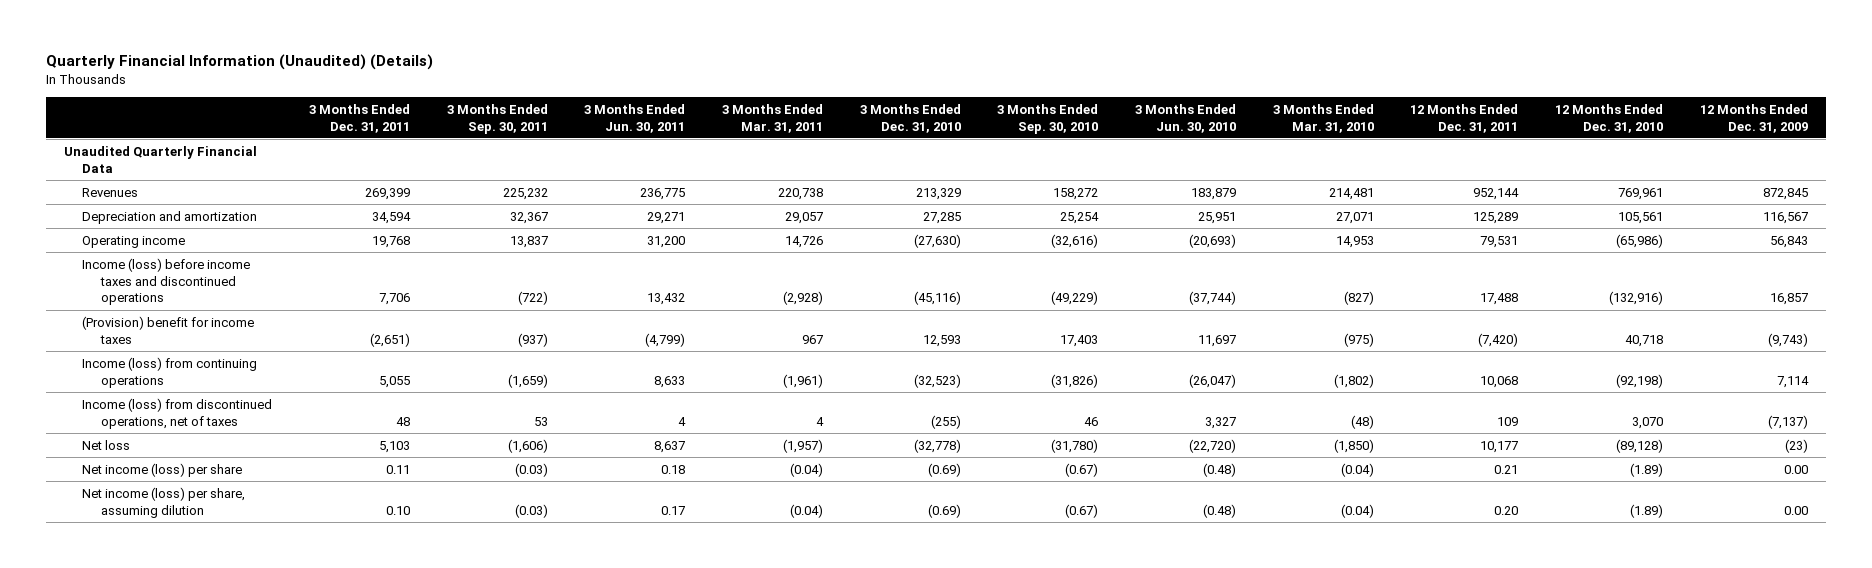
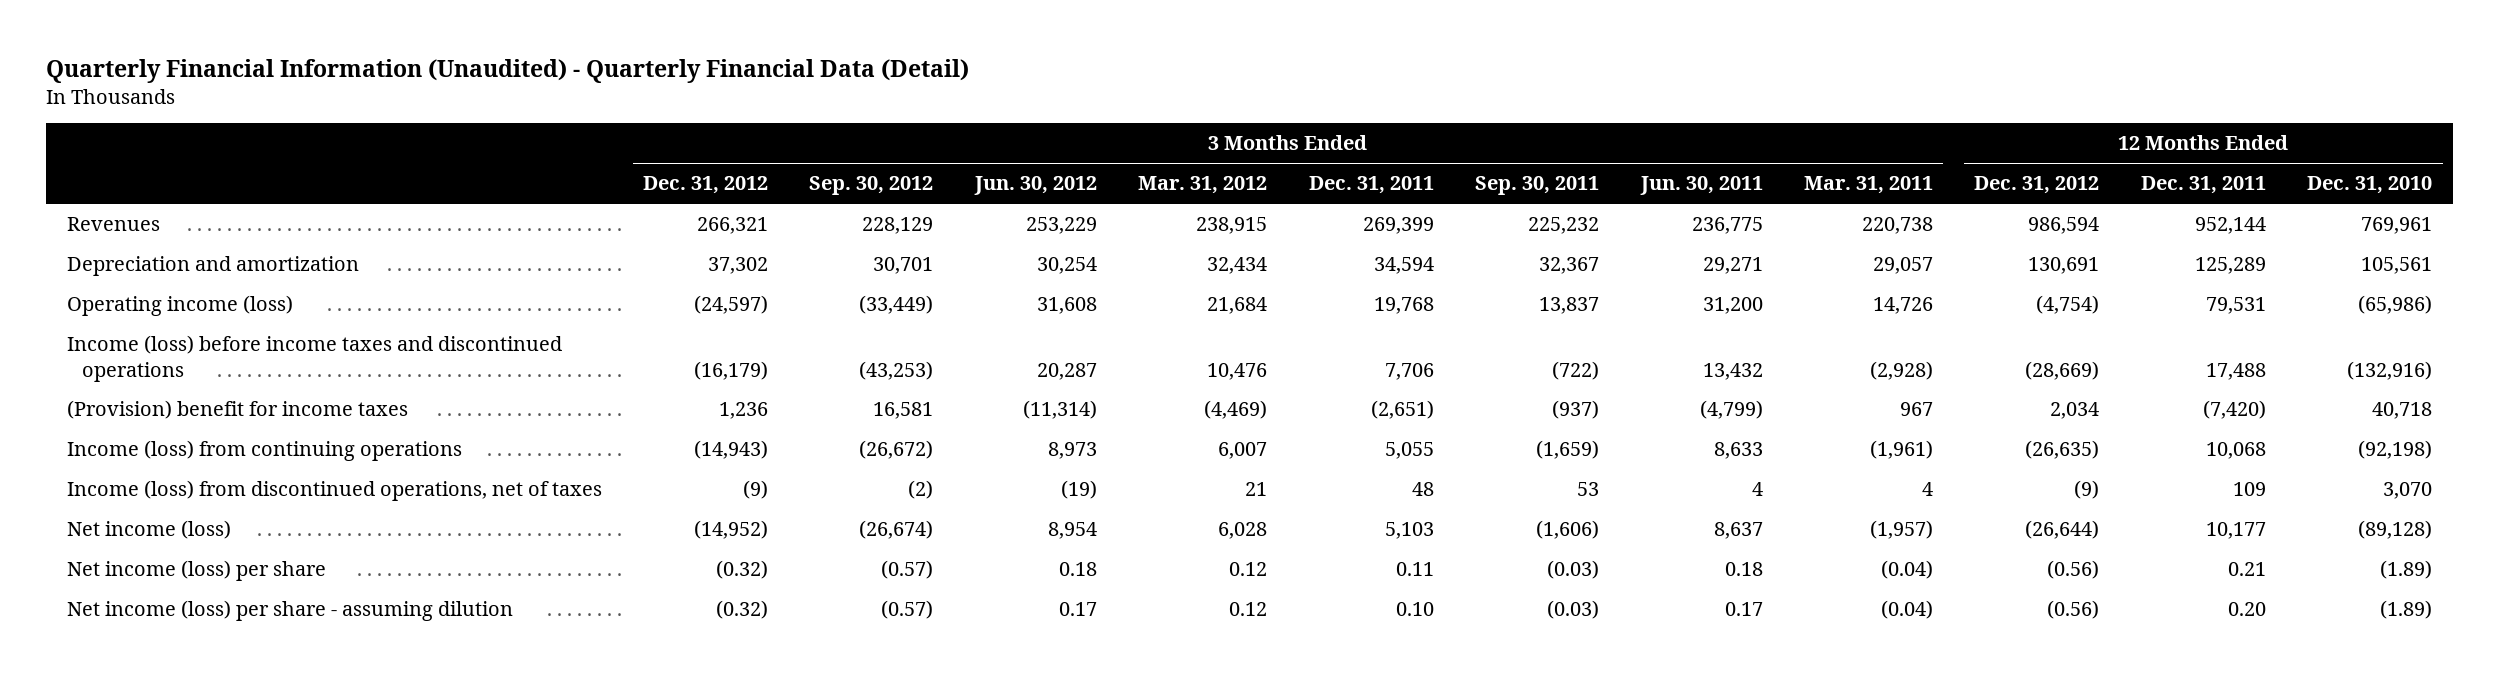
[45,54,433,71] Quarterly Financial Information (Unaudited) (Details) -> [45,58,969,83] Quarterly Financial Information (Unaudited) - Quarterly Financial Data (Detail)
[859,103,961,133] 3 Months Ended Dec. 31, 2010 -> none
[997,103,1099,134] 3 Months Ended Sep. 30, 2010 -> none
[1134,103,1236,133] 3 Months Ended Jun. 30, 2010 -> none
[1272,103,1374,133] 3 Months Ended Mar. 31, 2010 -> none
[1699,103,1808,133] 12 Months Ended Dec. 31, 2009 -> none
none -> [643,176,769,195] Dec. 31, 2012
none -> [809,176,934,196] Sep. 30, 2012
none -> [973,176,1097,196] Jun. 30, 2012
none -> [1138,176,1268,195] Mar. 31, 2012
none -> [1974,176,2100,195] Dec. 31, 2012
[64,145,258,173] Unaudited Quarterly Financial Data -> none
[82,235,186,248] Operating income -> [66,295,293,317] Operating income (loss)
[82,439,131,450] Net loss -> [66,520,231,540] Net income (loss)
[82,486,246,518] Net income (loss) per share, assuming dilution -> [66,600,513,622] Net income (loss) per share - assuming dilution

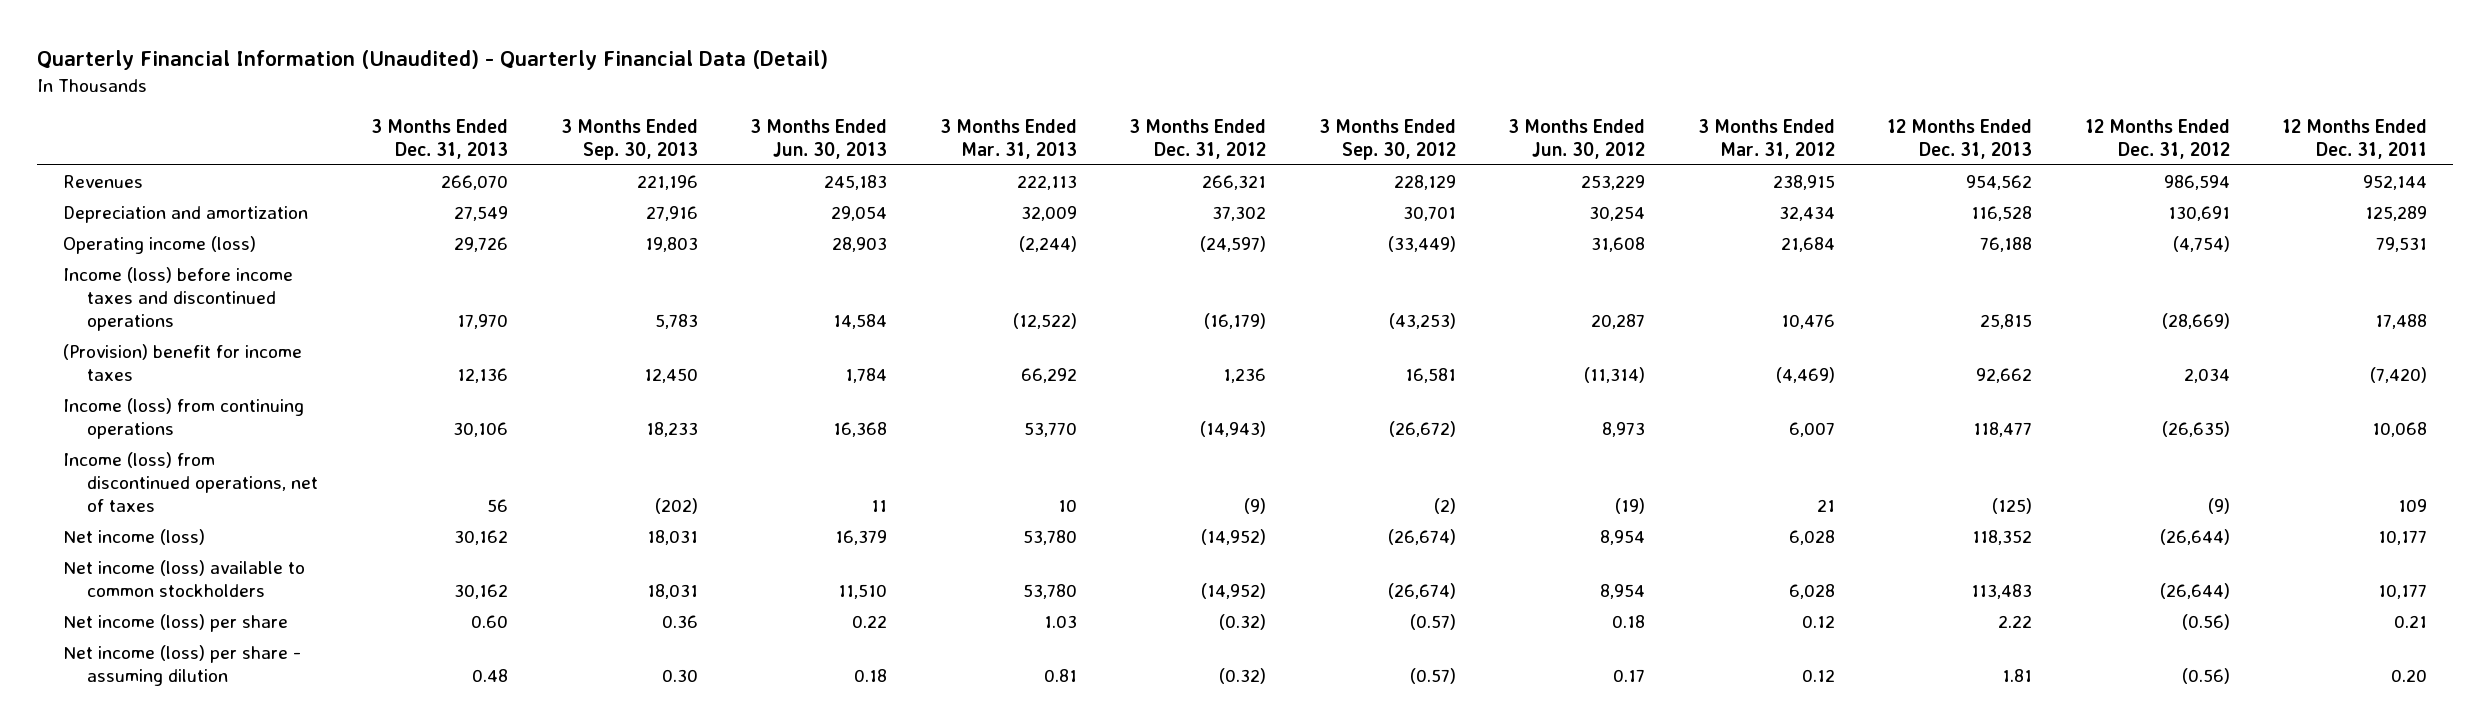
[1308,176,1434,195] Dec. 31, 2011 -> none
[1475,176,1600,196] Sep. 30, 2011 -> none
[1639,176,1763,196] Jun. 30, 2011 -> none
[1803,176,1933,195] Mar. 31, 2011 -> none
[2307,176,2433,195] Dec. 31, 2010 -> none
none -> [371,118,509,159] 3 Months Ended Dec. 31, 2013
none -> [560,118,698,160] 3 Months Ended Sep. 30, 2013
none -> [750,118,888,159] 3 Months Ended Jun. 30, 2013
none -> [939,118,1077,159] 3 Months Ended Mar. 31, 2013
none -> [1887,118,2033,159] 12 Months Ended Dec. 31, 2013
none -> [62,560,305,597] Net income (loss) available to common stockholders

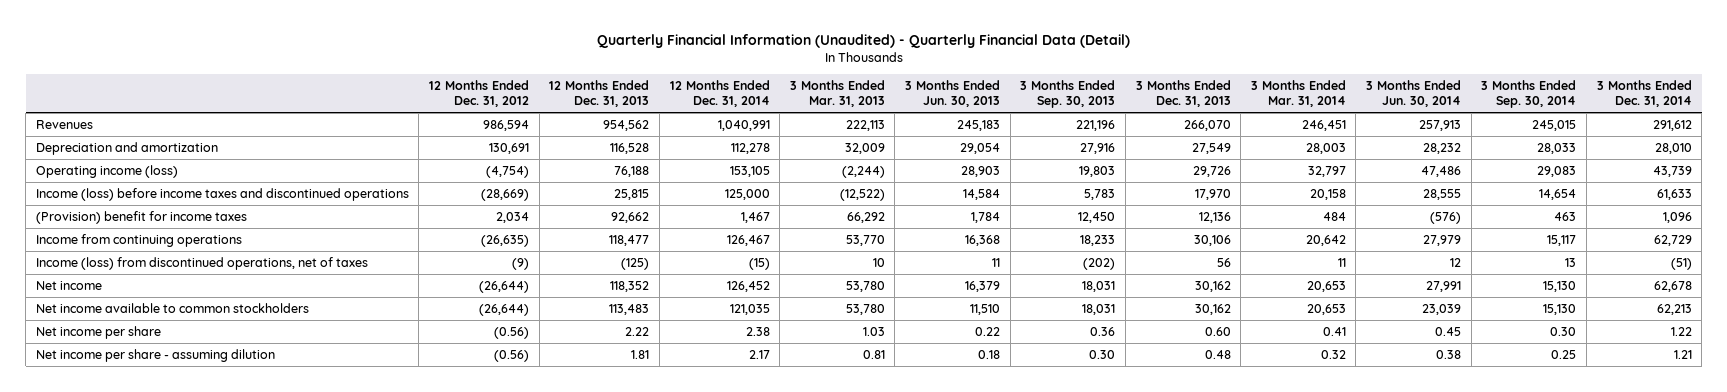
[1129,118,1267,159] 3 Months Ended Dec. 31, 2012 -> none
[1318,118,1456,160] 3 Months Ended Sep. 30, 2012 -> none
[1508,118,1646,159] 3 Months Ended Jun. 30, 2012 -> none
[1697,118,1835,159] 3 Months Ended Mar. 31, 2012 -> none
[2282,118,2428,159] 12 Months Ended Dec. 31, 2011 -> none
none -> [669,79,770,108] 12 Months Ended Dec. 31, 2014
none -> [1250,79,1346,108] 3 Months Ended Mar. 31, 2014
none -> [1366,79,1462,108] 3 Months Ended Jun. 30, 2014
none -> [1481,79,1577,109] 3 Months Ended Sep. 30, 2014
none -> [1596,79,1692,108] 3 Months Ended Dec. 31, 2014
[62,398,304,439] Income (loss) from continuing operations -> [35,233,242,247] Income from continuing operations
[62,529,205,546] Net income (loss) -> [35,280,102,290] Net income
[62,560,305,597] Net income (loss) available to common stockholders -> [35,302,309,313] Net income available to common stockholders
[62,614,288,633] Net income (loss) per share -> [35,325,161,339] Net income per share
[62,645,301,686] Net income (loss) per share - assuming dilution -> [35,348,275,362] Net income per share - assuming dilution

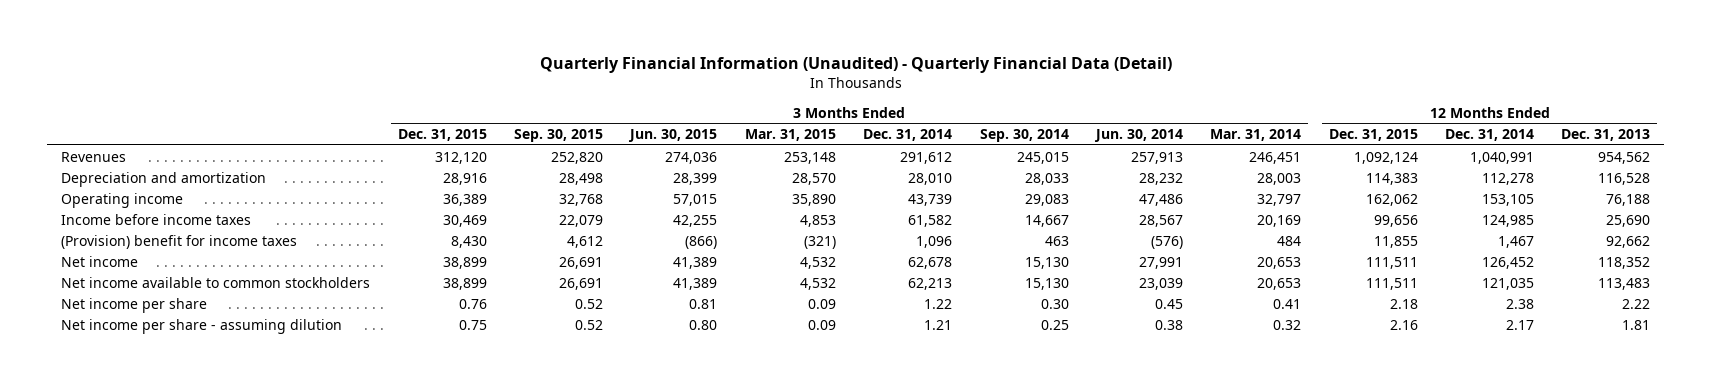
[429,79,530,108] 12 Months Ended Dec. 31, 2012 -> none
[789,79,885,108] 3 Months Ended Mar. 31, 2013 -> none
[905,79,1001,108] 3 Months Ended Jun. 30, 2013 -> none
[1020,79,1116,109] 3 Months Ended Sep. 30, 2013 -> none
[1135,79,1231,108] 3 Months Ended Dec. 31, 2013 -> none
none -> [397,129,487,142] Dec. 31, 2015
none -> [513,129,603,143] Sep. 30, 2015
none -> [628,129,718,143] Jun. 30, 2015
none -> [744,129,836,142] Mar. 31, 2015
none -> [1328,129,1418,142] Dec. 31, 2015
[35,164,178,178] Operating income (loss) -> [61,192,184,208] Operating income
[35,187,409,201] Income (loss) before income taxes and discontinued operations -> [61,213,252,225] Income before income taxes
[614,188,650,200] 25,815 -> [1606,214,1651,227] 25,690
[724,188,770,200] 125,000 -> [1482,214,1535,227] 124,985
[1309,188,1346,200] 20,158 -> [1257,214,1302,227] 20,169
[1423,188,1462,200] 28,555 -> [1138,214,1183,227] 28,567
[1539,188,1577,200] 14,654 -> [1024,214,1069,227] 14,667
[1656,188,1692,200] 61,633 -> [908,214,953,227] 61,582
[35,233,242,247] Income from continuing operations -> none
[35,256,368,270] Income (loss) from discontinued operations, net of taxes -> none

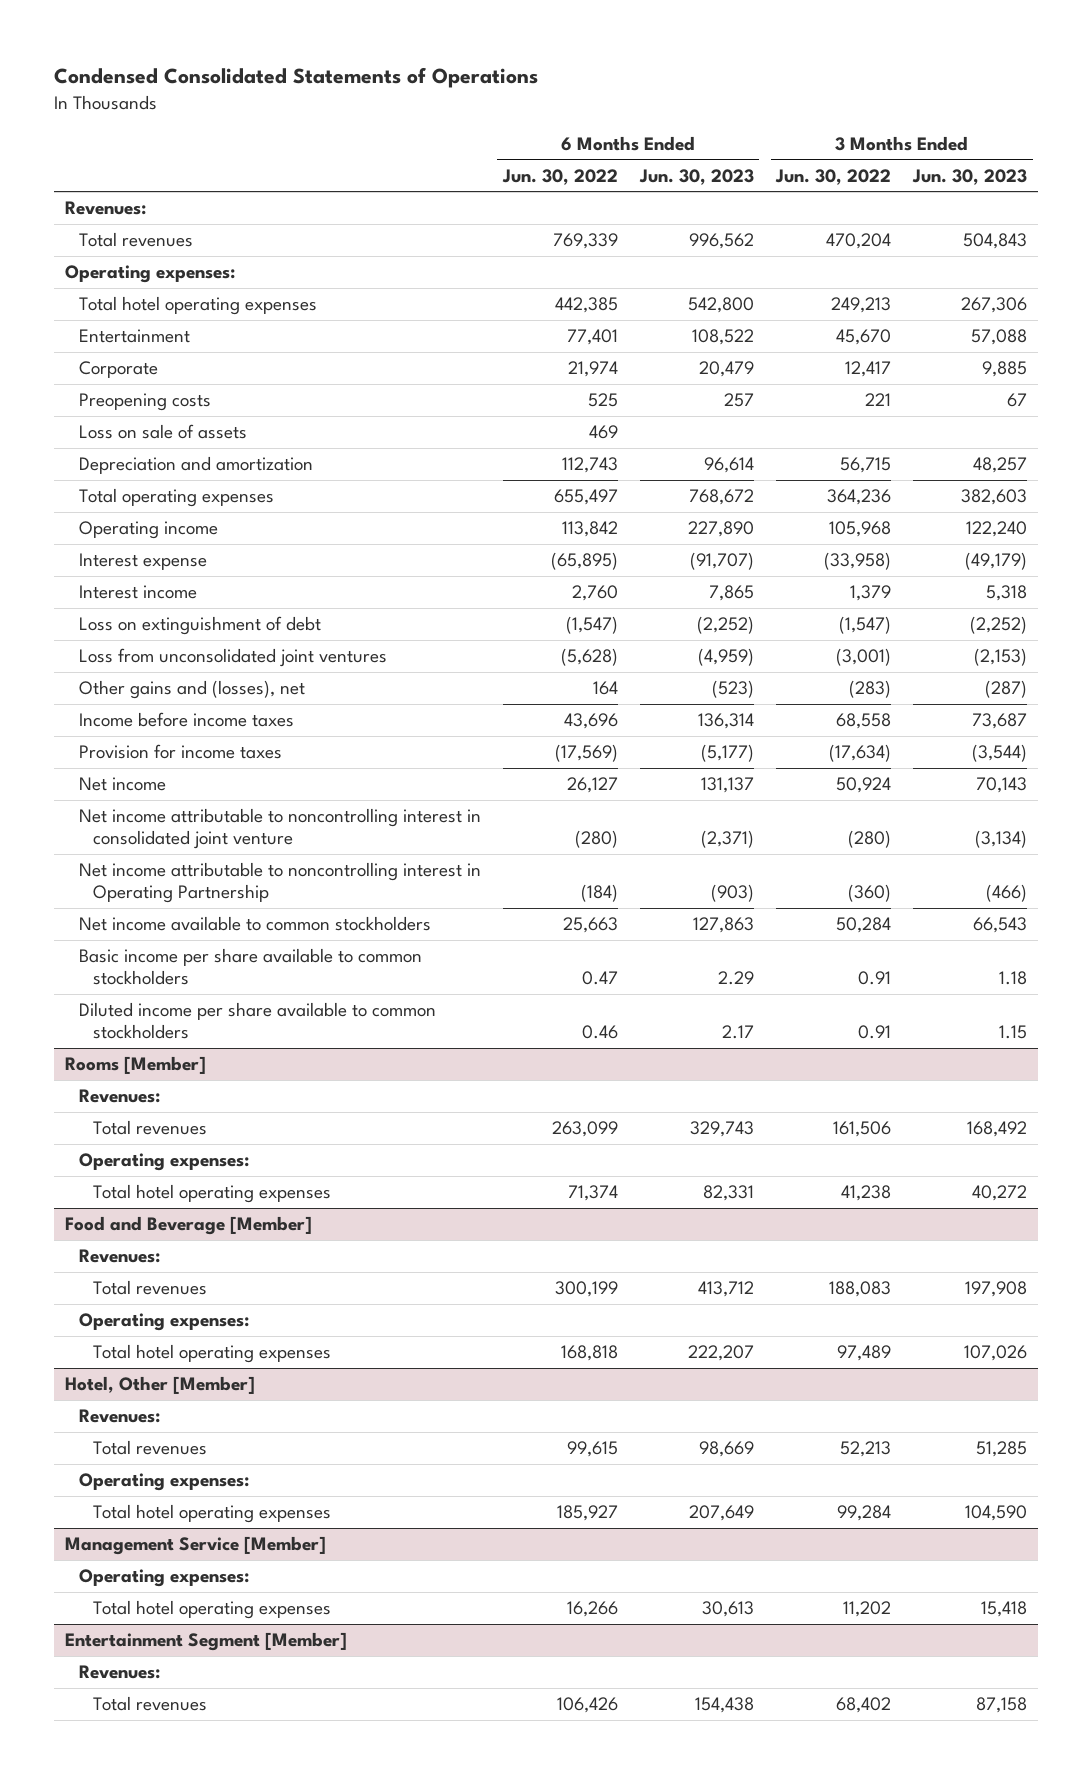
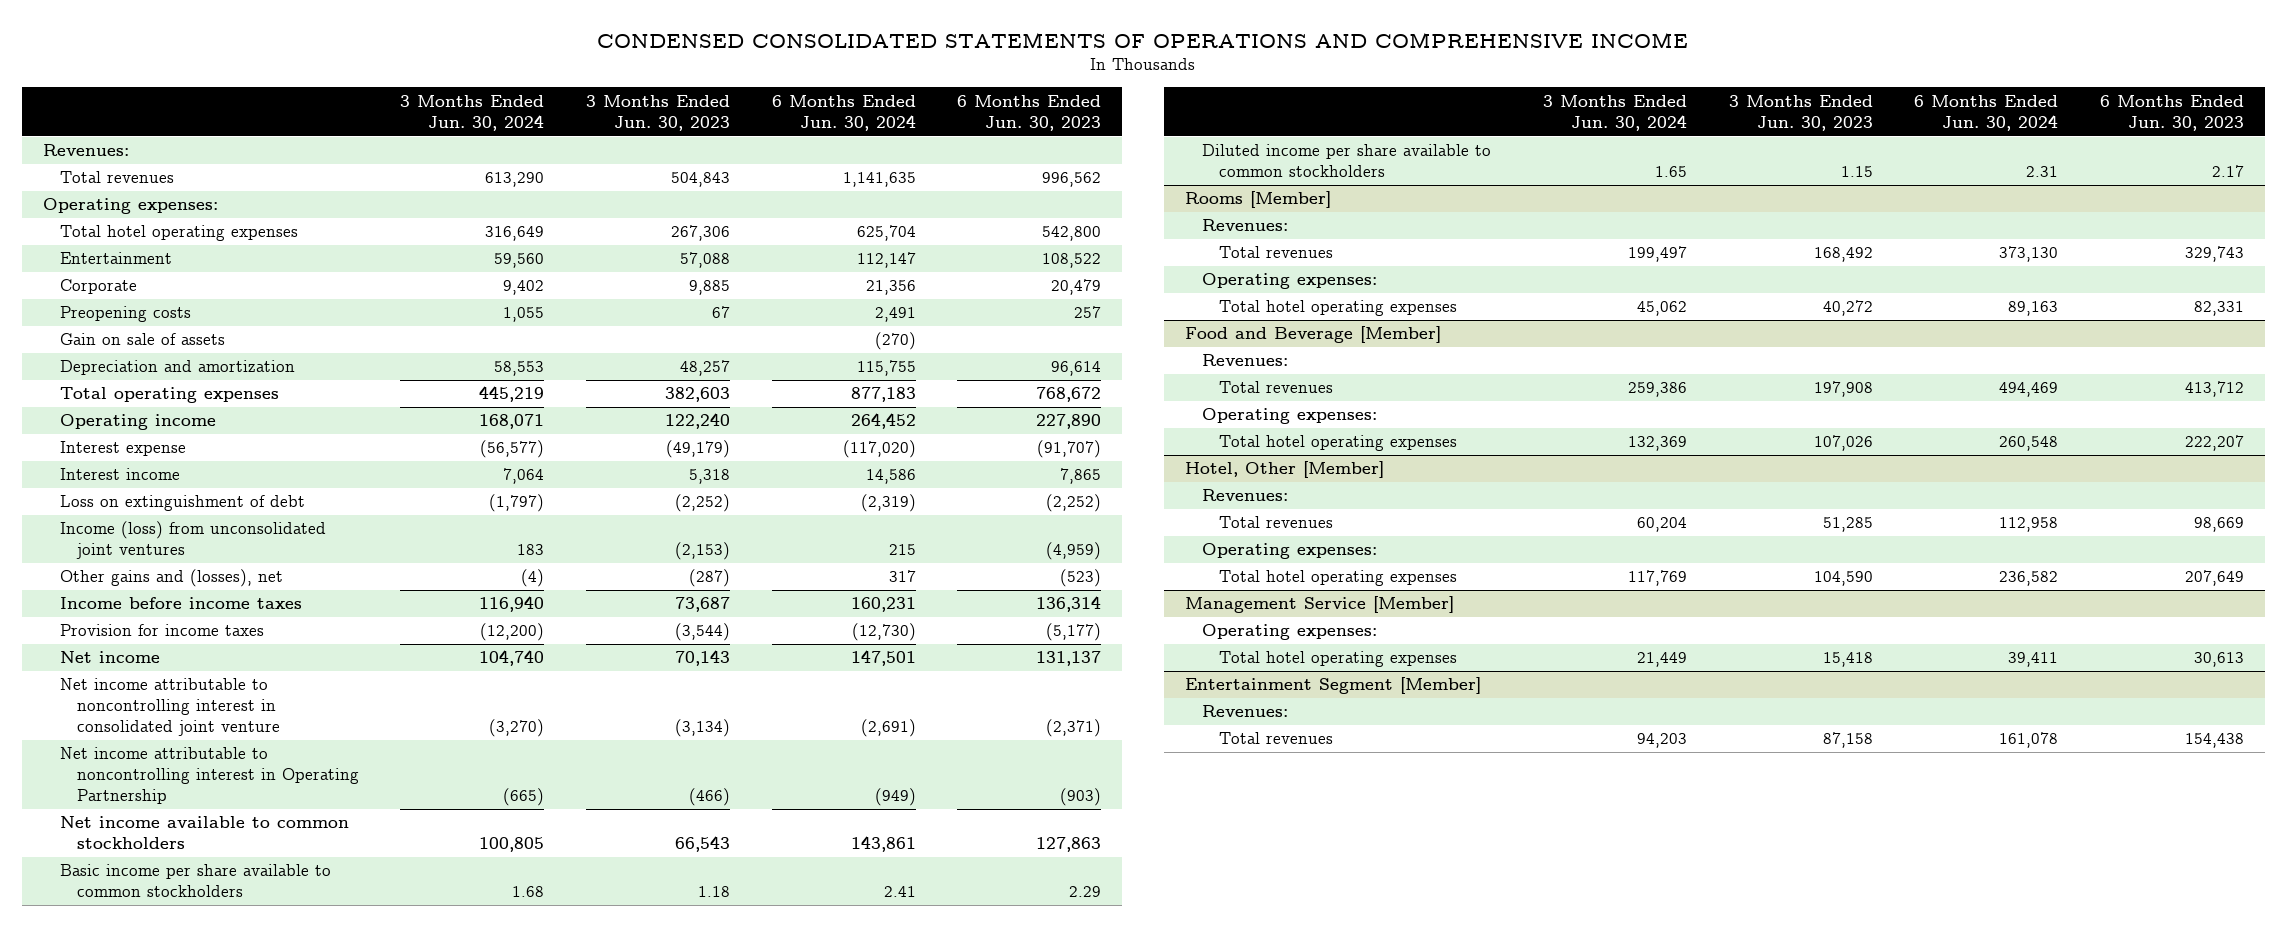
[53,67,538,89] Condensed Consolidated Statements of Operations -> [597,31,1689,48] CONDENSED CONSOLIDATED STATEMENTS OF OPERATIONS AND COMPREHENSIVE INCOME
[501,168,618,185] Jun. 30, 2022 -> none
[775,168,892,185] Jun. 30, 2022 -> none
none -> [400,94,545,131] 3 Months Ended Jun. 30, 2024
none -> [771,94,916,131] 6 Months Ended Jun. 30, 2024
[78,424,247,440] Loss on sale of assets -> [59,333,225,346] Gain on sale of assets
[78,648,387,668] Loss from unconsolidated joint ventures -> [59,521,326,560] Income (loss) from unconsolidated joint ventures

